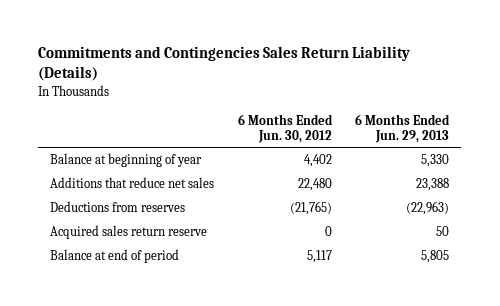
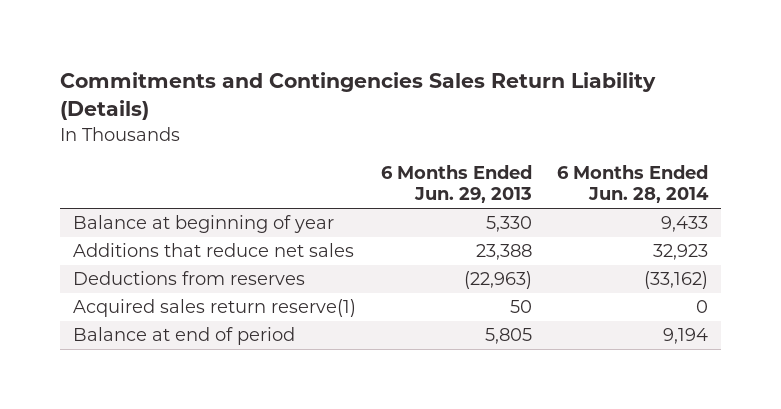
[237,113,333,143] 6 Months Ended Jun. 30, 2012 -> none
none -> [557,165,710,204] 6 Months Ended Jun. 28, 2014
[50,225,208,240] Acquired sales return reserve -> [72,299,356,318] Acquired sales return reserve(1)

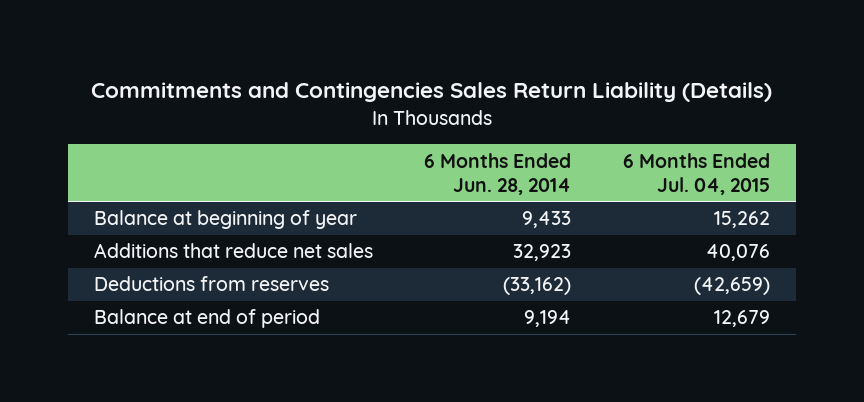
[381,165,533,204] 6 Months Ended Jun. 29, 2013 -> none
none -> [623,152,771,195] 6 Months Ended Jul. 04, 2015
[72,299,356,318] Acquired sales return reserve(1) -> none

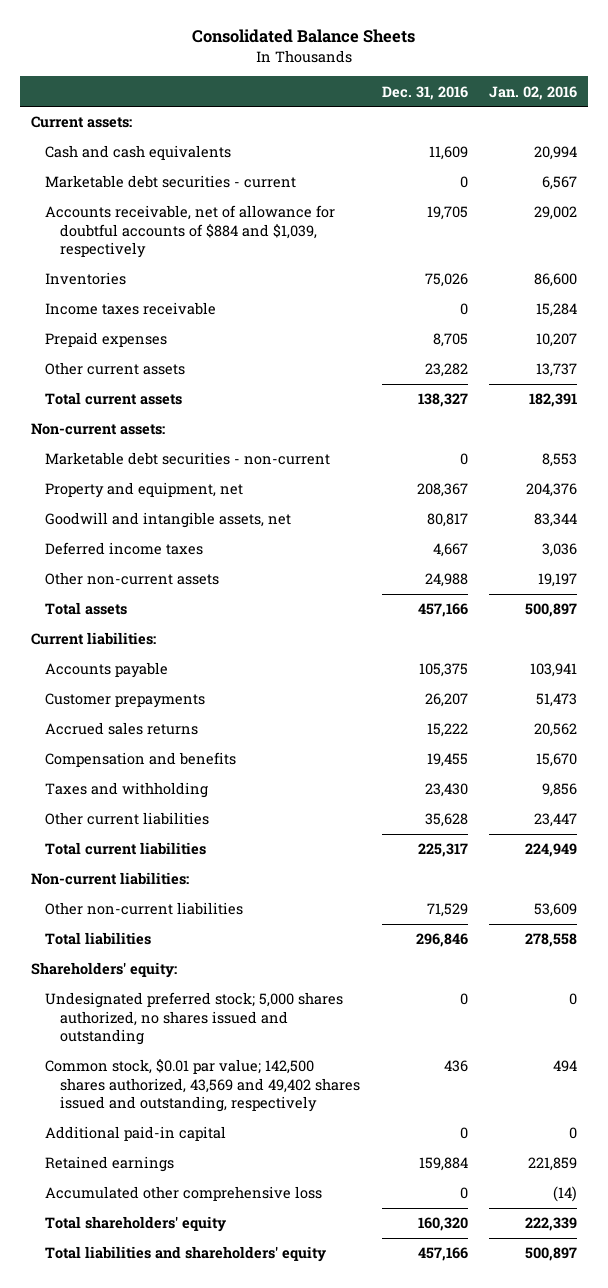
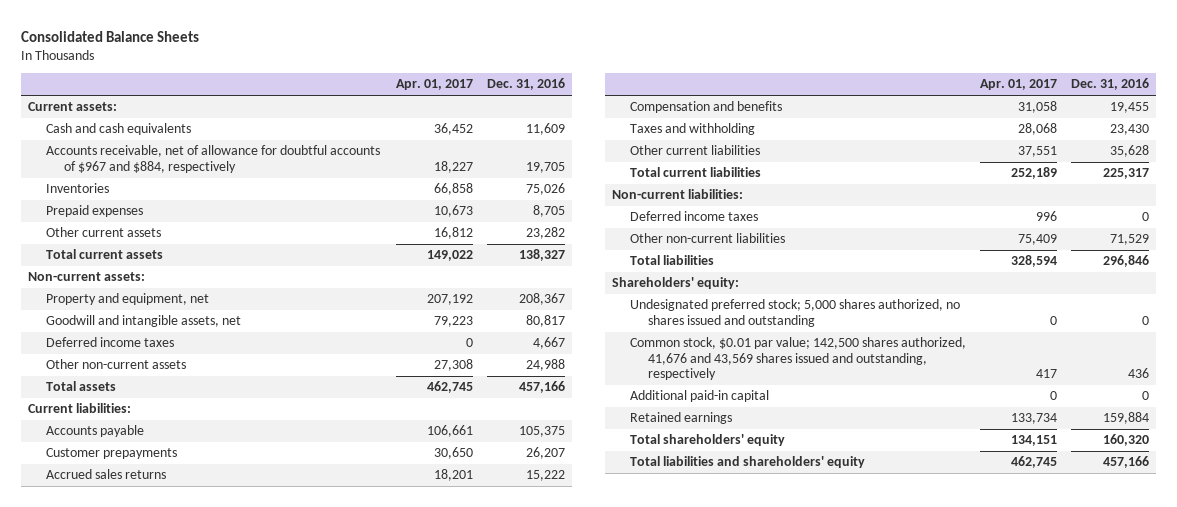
[489,85,578,100] Jan. 02, 2016 -> none
none -> [396,79,474,91] Apr. 01, 2017
[45,175,297,189] Marketable debt securities - current -> none
[45,205,336,259] Accounts receivable, net of allowance for doubtful accounts of $884 and $1,039, respectively -> [46,145,381,173] Accounts receivable, net of allowance for doubtful accounts of $967 and $884, respectively
[45,302,217,316] Income taxes receivable -> none
[45,452,331,466] Marketable debt securities - non-current -> none
none -> [629,211,758,222] Deferred income taxes
[45,1059,361,1113] Common stock, $0.01 par value; 142,500 shares authorized, 43,569 and 49,402 shares issued and outstanding, respectively -> [629,337,966,381] Common stock, $0.01 par value; 142,500 shares authorized, 41,676 and 43,569 shares issued and outstanding, respectively
[45,1186,323,1202] Accumulated other comprehensive loss -> none

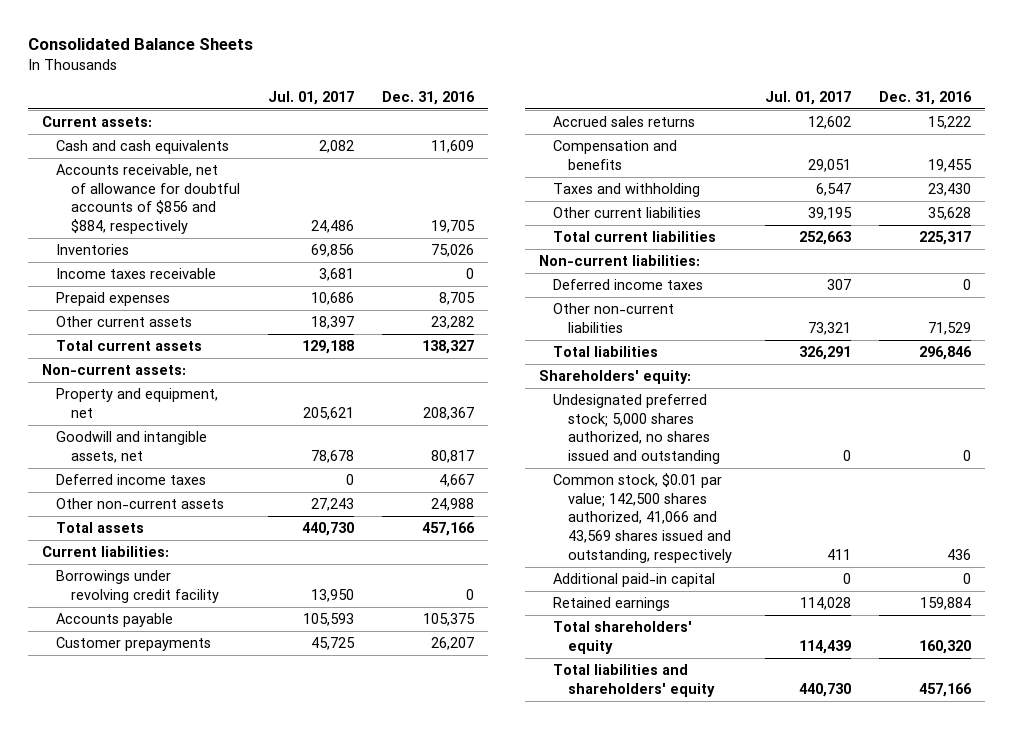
[396,79,474,91] Apr. 01, 2017 -> none
none -> [268,90,355,105] Jul. 01, 2017
[46,145,381,173] Accounts receivable, net of allowance for doubtful accounts of $967 and $884, respectively -> [56,164,240,235] Accounts receivable, net of allowance for doubtful accounts of $856 and $884, respectively
none -> [56,268,217,280] Income taxes receivable
none -> [56,570,219,603] Borrowings under revolving credit facility
[629,337,966,381] Common stock, $0.01 par value; 142,500 shares authorized, 41,676 and 43,569 shares issued and outstanding, respectively -> [553,473,732,563] Common stock, $0.01 par value; 142,500 shares authorized, 41,066 and 43,569 shares issued and outstanding, respectively

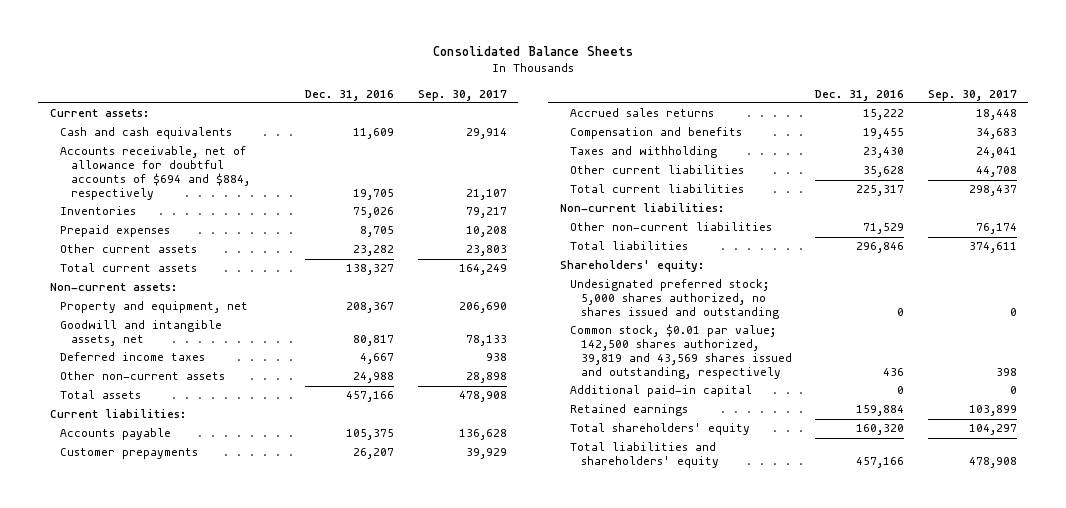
[268,90,355,105] Jul. 01, 2017 -> none
none -> [417,89,507,101] Sep. 30, 2017
[56,164,240,235] Accounts receivable, net of allowance for doubtful accounts of $856 and $884, respectively -> [60,146,251,200] Accounts receivable, net of allowance for doubtful accounts of $694 and $884, respectively
[56,268,217,280] Income taxes receivable -> none
[56,570,219,603] Borrowings under revolving credit facility -> none
[553,279,704,291] Deferred income taxes -> none
[553,473,732,563] Common stock, $0.01 par value; 142,500 shares authorized, 41,066 and 43,569 shares issued and outstanding, respectively -> [570,324,793,379] Common stock, $0.01 par value; 142,500 shares authorized, 39,819 and 43,569 shares issued and outstanding, respectively

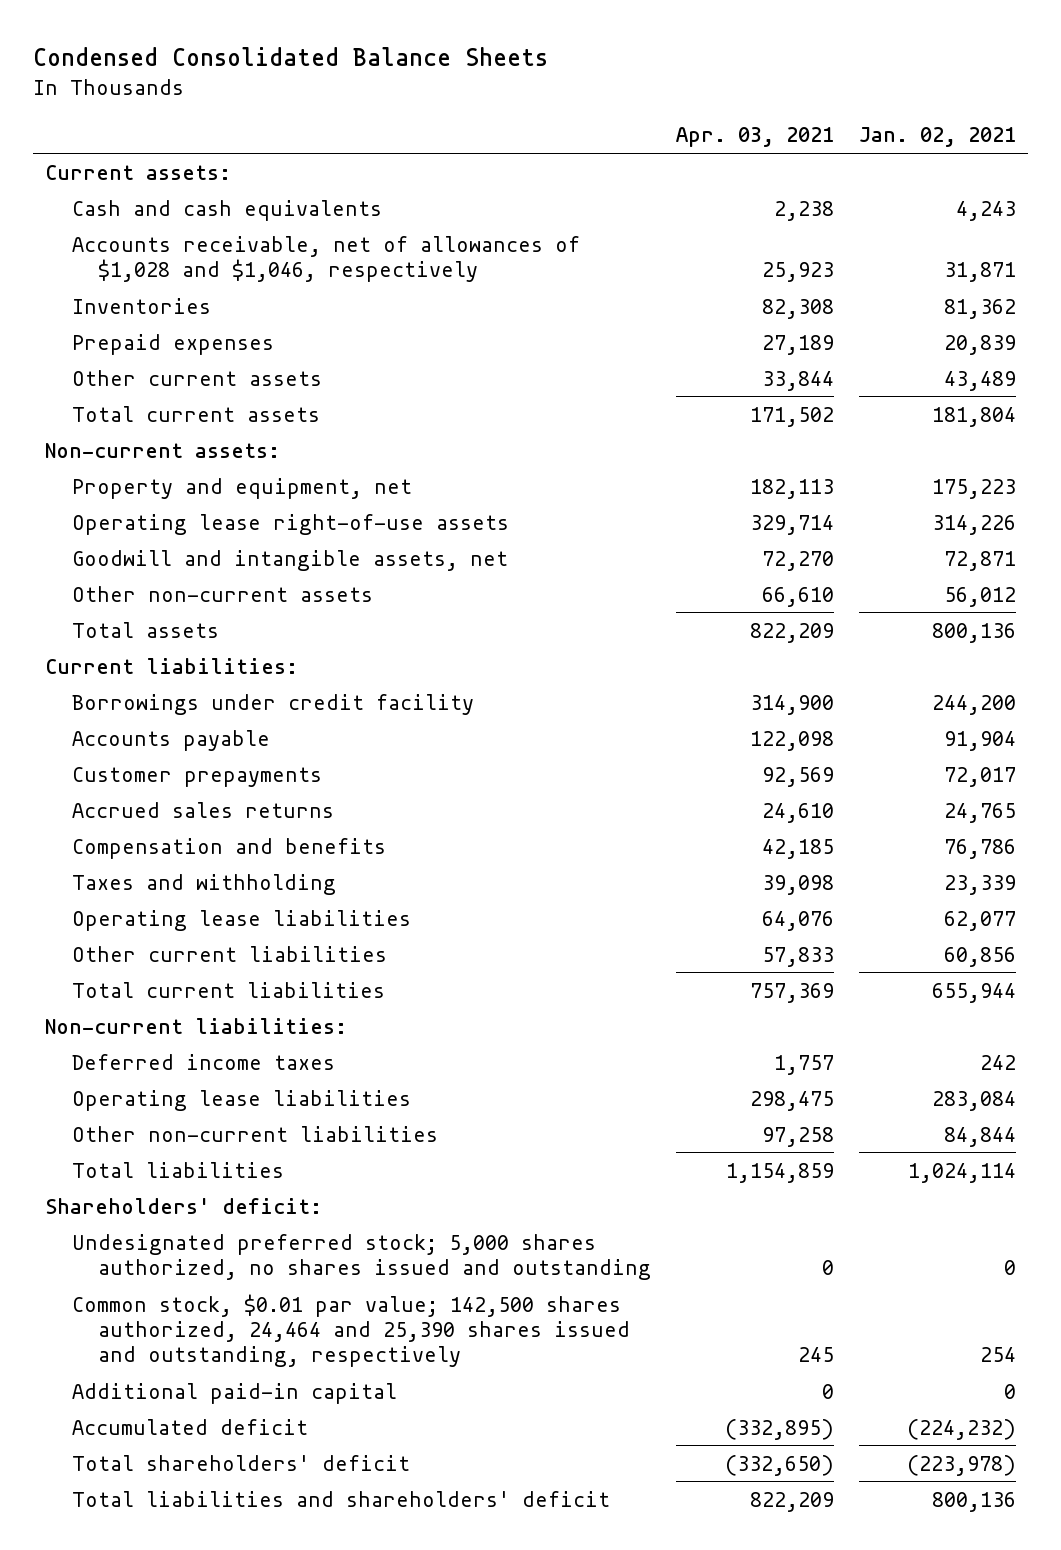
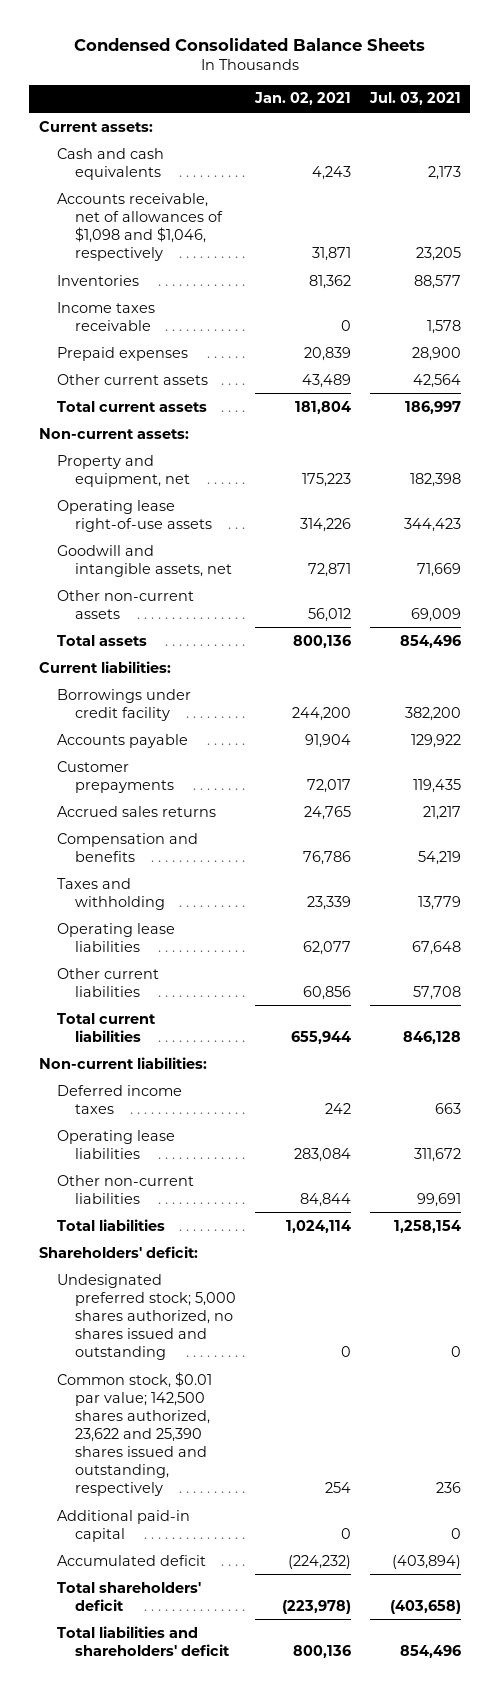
[675,127,834,148] Apr. 03, 2021 -> none
none -> [368,92,461,106] Jul. 03, 2021
[71,235,580,283] Accounts receivable, net of allowances of $1,028 and $1,046, respectively -> [56,192,223,261] Accounts receivable, net of allowances of $1,098 and $1,046, respectively
none -> [56,301,155,331] Income taxes receivable
[71,1293,631,1368] Common stock, $0.01 par value; 142,500 shares authorized, 24,464 and 25,390 shares issued and outstanding, respectively -> [56,1371,212,1497] Common stock, $0.01 par value; 142,500 shares authorized, 23,622 and 25,390 shares issued and outstanding, respectively

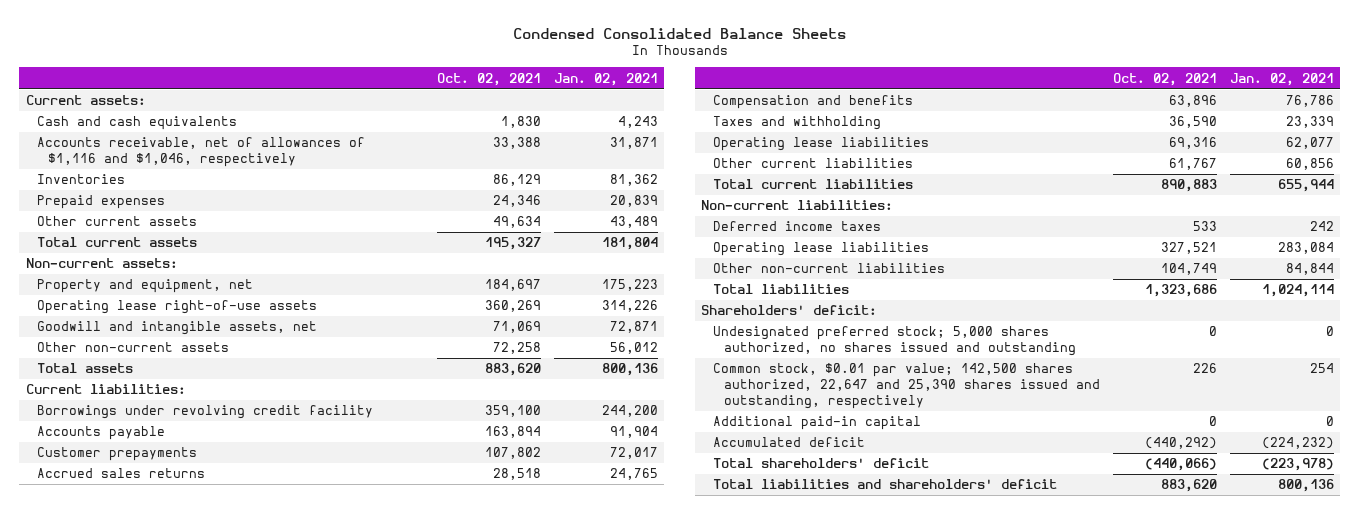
[368,92,461,106] Jul. 03, 2021 -> none
none -> [437,72,542,86] Oct. 02, 2021
[56,192,223,261] Accounts receivable, net of allowances of $1,098 and $1,046, respectively -> [37,137,366,168] Accounts receivable, net of allowances of $1,116 and $1,046, respectively
[56,301,155,331] Income taxes receivable -> none
[56,688,191,721] Borrowings under credit facility -> [37,405,374,420] Borrowings under revolving credit facility
[56,1371,212,1497] Common stock, $0.01 par value; 142,500 shares authorized, 23,622 and 25,390 shares issued and outstanding, respectively -> [712,363,1100,409] Common stock, $0.01 par value; 142,500 shares authorized, 22,647 and 25,390 shares issued and outstanding, respectively

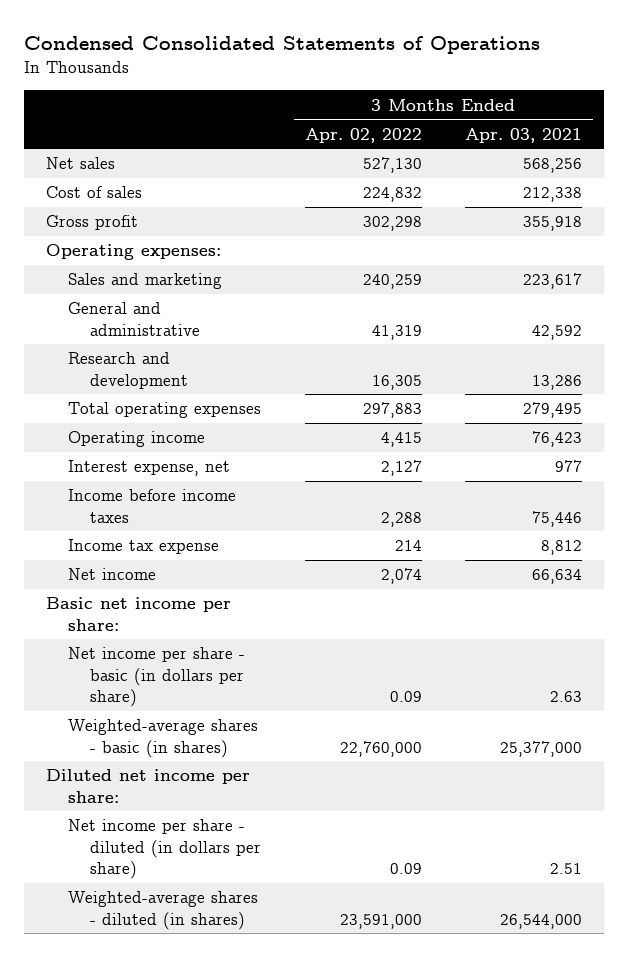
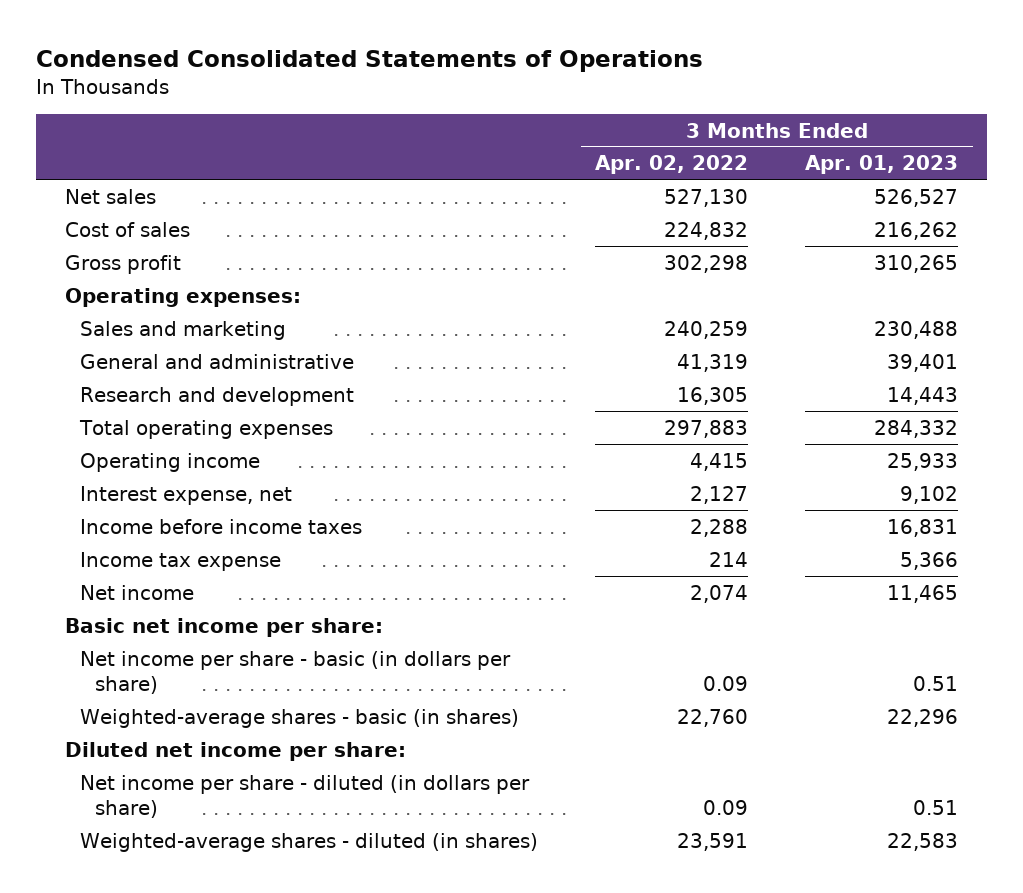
[465,127,583,143] Apr. 03, 2021 -> none
none -> [805,155,959,175] Apr. 01, 2023
[339,740,422,757] 22,760,000 -> [677,708,749,727] 22,760
[339,913,422,929] 23,591,000 -> [677,832,749,851] 23,591

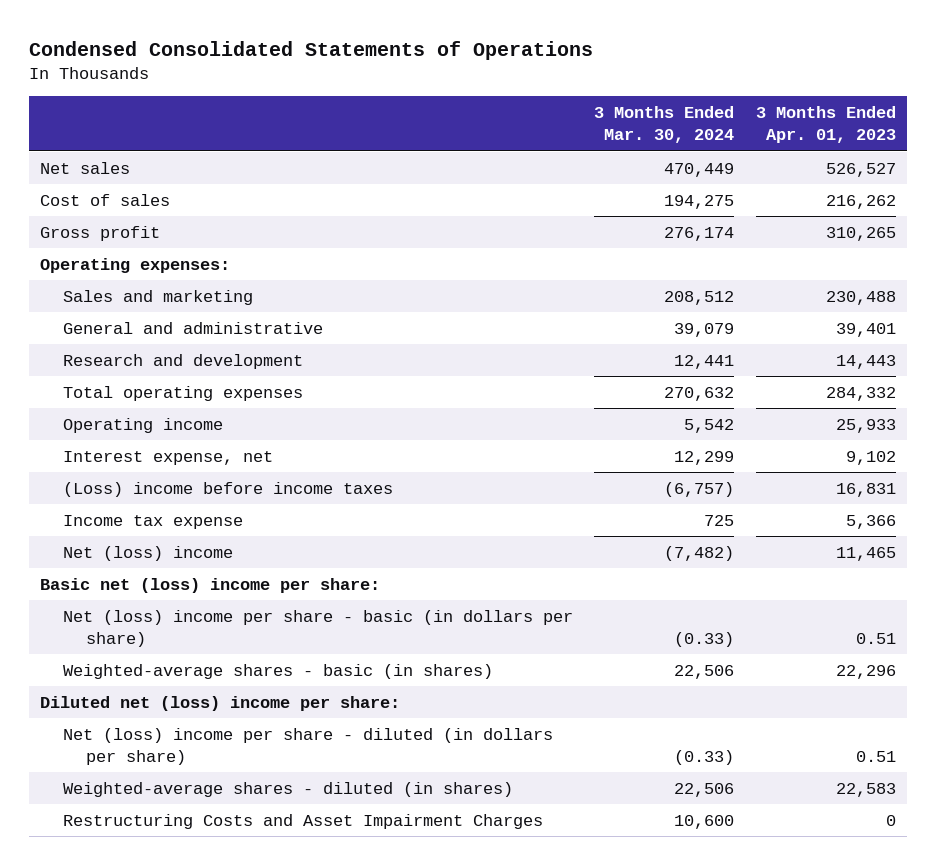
[595,155,749,175] Apr. 02, 2022 -> none
none -> [594,106,735,144] 3 Months Ended Mar. 30, 2024
[80,518,363,534] Income before income taxes -> [63,481,394,497] (Loss) income before income taxes
[80,584,195,600] Net income -> [63,545,234,561] Net (loss) income
[64,617,383,637] Basic net income per share: -> [40,577,381,593] Basic net (loss) income per share:
[80,650,512,694] Net income per share - basic (in dollars per share) -> [63,609,574,647] Net (loss) income per share - basic (in dollars per share)
[64,741,406,761] Diluted net income per share: -> [40,695,401,711] Diluted net (loss) income per share:
[80,774,531,818] Net income per share - diluted (in dollars per share) -> [63,727,554,765] Net (loss) income per share - diluted (in dollars per share)
none -> [63,813,544,829] Restructuring Costs and Asset Impairment Charges

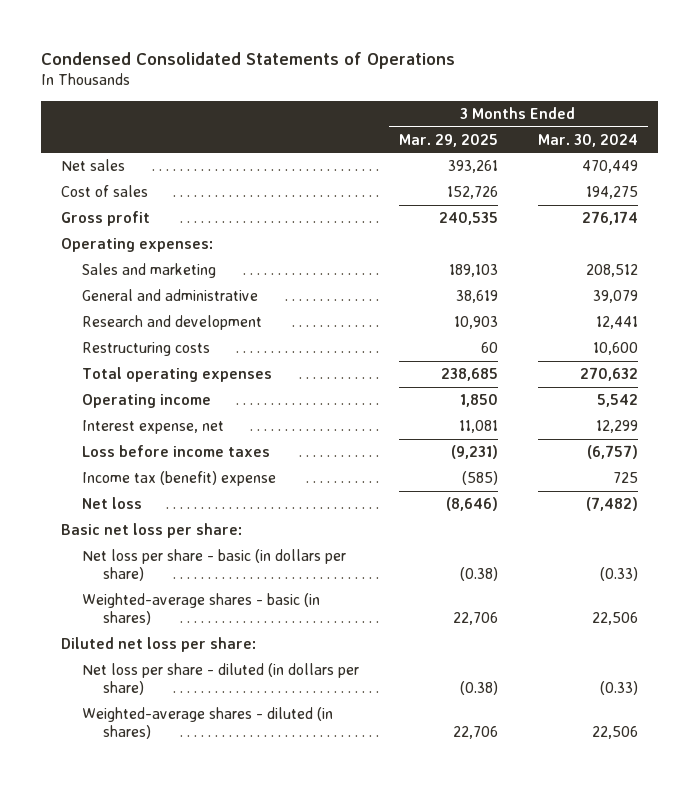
[755,106,896,144] 3 Months Ended Apr. 01, 2023 -> none
none -> [398,133,498,147] Mar. 29, 2025
none -> [81,342,210,357] Restructuring costs
[63,481,394,497] (Loss) income before income taxes -> [81,445,270,458] Loss before income taxes
[63,514,244,529] Income tax expense -> [81,471,276,487] Income tax (benefit) expense
[63,545,234,561] Net (loss) income -> [81,497,142,510] Net loss
[40,577,381,593] Basic net (loss) income per share: -> [60,523,242,539] Basic net loss per share:
[63,609,574,647] Net (loss) income per share - basic (in dollars per share) -> [81,549,346,582] Net loss per share - basic (in dollars per share)
[40,695,401,711] Diluted net (loss) income per share: -> [60,637,256,653] Diluted net loss per share:
[63,727,554,765] Net (loss) income per share - diluted (in dollars per share) -> [81,663,359,696] Net loss per share - diluted (in dollars per share)
[63,813,544,829] Restructuring Costs and Asset Impairment Charges -> none

